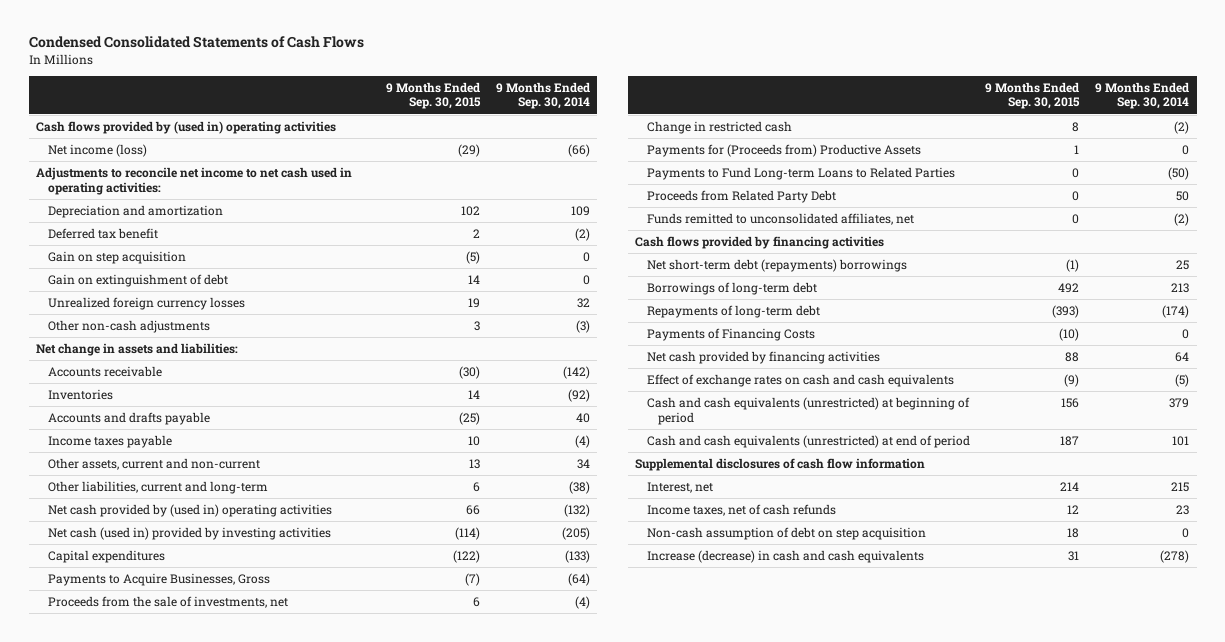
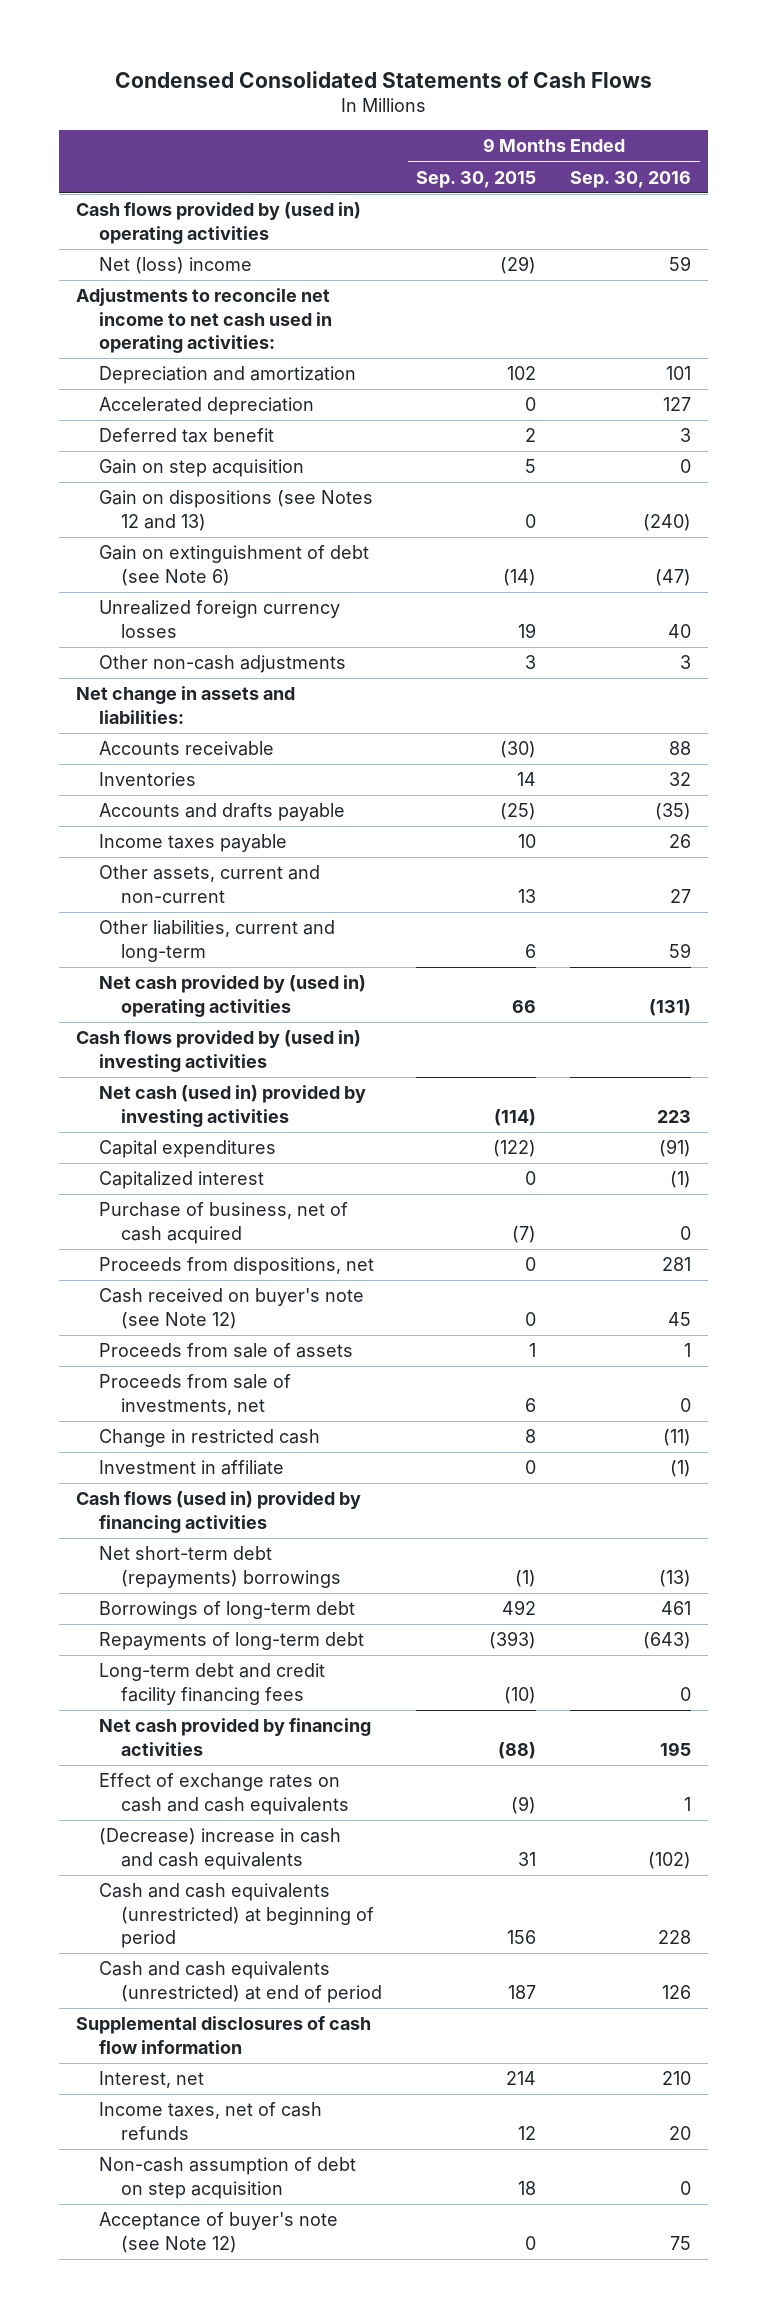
[495,81,590,110] 9 Months Ended Sep. 30, 2014 -> none
none -> [570,170,692,188] Sep. 30, 2016
[47,144,147,158] Net income (loss) -> [98,257,252,275] Net (loss) income
none -> [98,397,314,416] Accelerated depreciation
[466,251,481,265] (5) -> [525,459,537,474] 5
none -> [98,490,373,531] Gain on dispositions (see Notes 12 and 13)
[47,274,228,288] Gain on extinguishment of debt -> [98,545,369,586] Gain on extinguishment of debt (see Note 6)
[468,275,481,285] 14 -> [503,568,537,586] (14)
none -> [76,1030,362,1072] Cash flows provided by (used in) investing activities
[47,573,270,587] Payments to Acquire Businesses, Gross -> none
none -> [98,1171,264,1190] Capitalized interest
none -> [98,1202,348,1244] Purchase of business, net of cash acquired
none -> [98,1257,374,1276] Proceeds from dispositions, net
none -> [98,1288,364,1329] Cash received on buyer's note (see Note 12)
none -> [98,1343,353,1359] Proceeds from sale of assets
[47,596,288,609] Proceeds from the sale of investments, net -> [98,1374,291,1415] Proceeds from sale of investments, net
[646,144,921,158] Payments for (Proceeds from) Productive Assets -> none
[646,167,955,181] Payments to Fund Long-term Loans to Related Parties -> none
[646,190,836,204] Proceeds from Related Party Debt -> none
[646,213,914,226] Funds remitted to unconsolidated affiliates, net -> none
none -> [98,1460,284,1476] Investment in affiliate
[635,236,885,250] Cash flows provided by financing activities -> [76,1491,362,1533] Cash flows (used in) provided by financing activities
[646,328,815,342] Payments of Financing Costs -> [98,1663,325,1705] Long-term debt and credit facility financing fees
[1065,352,1080,363] 88 -> [498,1741,537,1759] (88)
none -> [98,1828,341,1870] (Decrease) increase in cash and cash equivalents
[646,550,924,564] Increase (decrease) in cash and cash equivalents -> none
none -> [98,2212,338,2253] Acceptance of buyer's note (see Note 12)

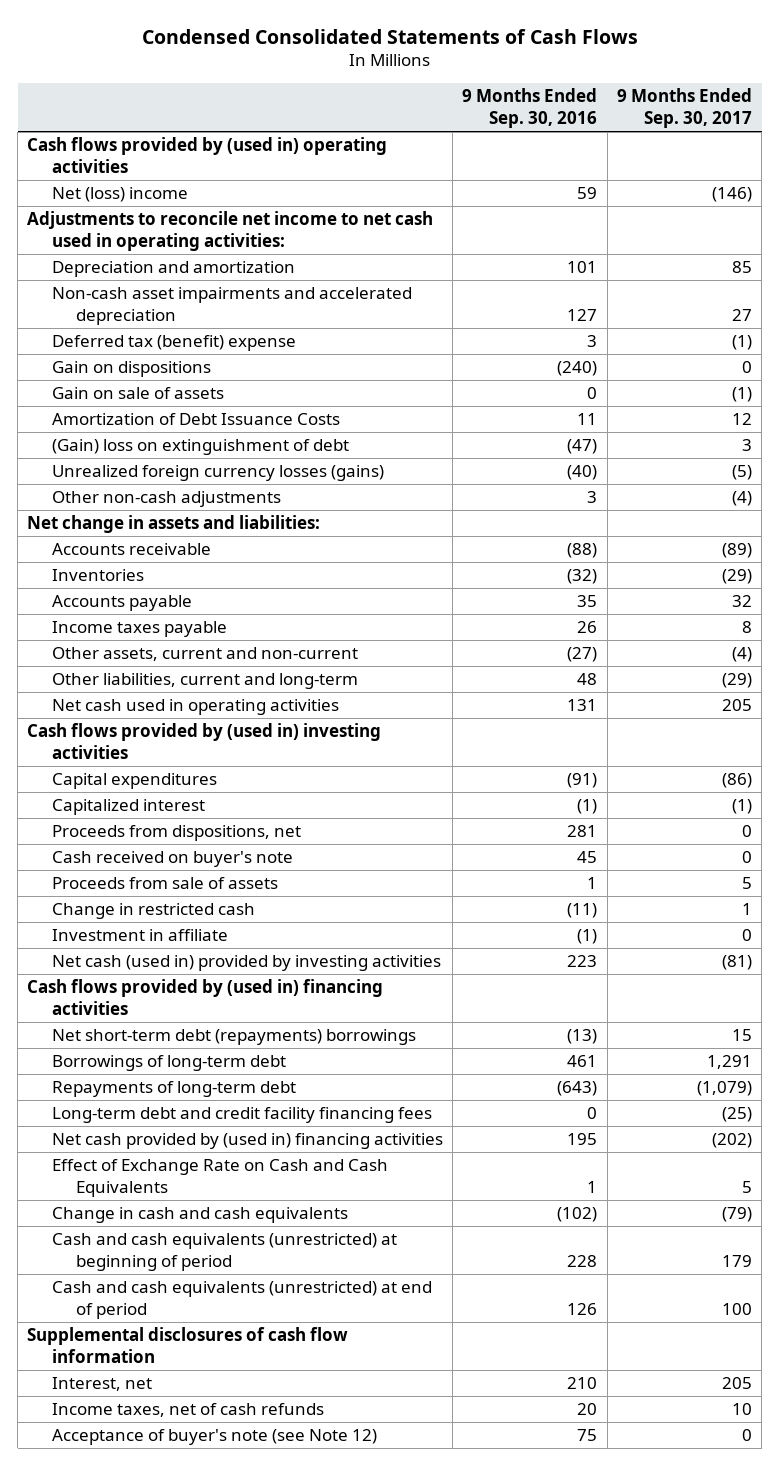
[416,170,537,188] Sep. 30, 2015 -> none
none -> [617,88,753,128] 9 Months Ended Sep. 30, 2017
[98,459,304,478] Gain on step acquisition -> none
[98,397,314,416] Accelerated depreciation -> [51,287,412,325] Non-cash asset impairments and accelerated depreciation
[98,428,274,444] Deferred tax benefit -> [51,335,296,352] Deferred tax (benefit) expense
[98,490,373,531] Gain on dispositions (see Notes 12 and 13) -> [51,361,211,378] Gain on dispositions
none -> [51,387,224,400] Gain on sale of assets
none -> [51,413,340,426] Amortization of Debt Issuance Costs
[98,545,369,586] Gain on extinguishment of debt (see Note 6) -> [51,439,349,456] (Gain) loss on extinguishment of debt
[98,600,340,638] Unrealized foreign currency losses -> [51,465,384,482] Unrealized foreign currency losses (gains)
[668,623,692,638] 40 -> [567,465,598,481] (40)
[669,741,692,756] 88 -> [567,543,598,559] (88)
[669,772,692,787] 32 -> [567,569,598,585] (32)
[98,803,345,822] Accounts and drafts payable -> [51,595,192,612] Accounts payable
[655,803,692,821] (35) -> [577,595,598,608] 35
[670,888,692,903] 27 -> [567,647,598,663] (27)
[669,942,692,958] 59 -> [577,673,598,686] 48
[98,975,366,1017] Net cash provided by (used in) operating activities -> [51,699,339,716] Net cash used in operating activities
[649,998,692,1016] (131) -> [567,699,598,712] 131
[98,1202,348,1244] Purchase of business, net of cash acquired -> none
[98,1288,364,1329] Cash received on buyer's note (see Note 12) -> [51,851,293,868] Cash received on buyer's note
[98,1374,291,1415] Proceeds from sale of investments, net -> none
[98,1085,366,1127] Net cash (used in) provided by investing activities -> [51,955,441,972] Net cash (used in) provided by investing activities
[76,1491,362,1533] Cash flows (used in) provided by financing activities -> [27,979,384,1015] Cash flows provided by (used in) financing activities
[98,1718,371,1756] Net cash provided by financing activities -> [51,1133,443,1150] Net cash provided by (used in) financing activities
[98,1773,350,1815] Effect of exchange rates on cash and cash equivalents -> [51,1159,388,1197] Effect of Exchange Rate on Cash and Cash Equivalents
[98,1828,341,1870] (Decrease) increase in cash and cash equivalents -> [51,1207,348,1224] Change in cash and cash equivalents
[98,2157,356,2199] Non-cash assumption of debt on step acquisition -> none

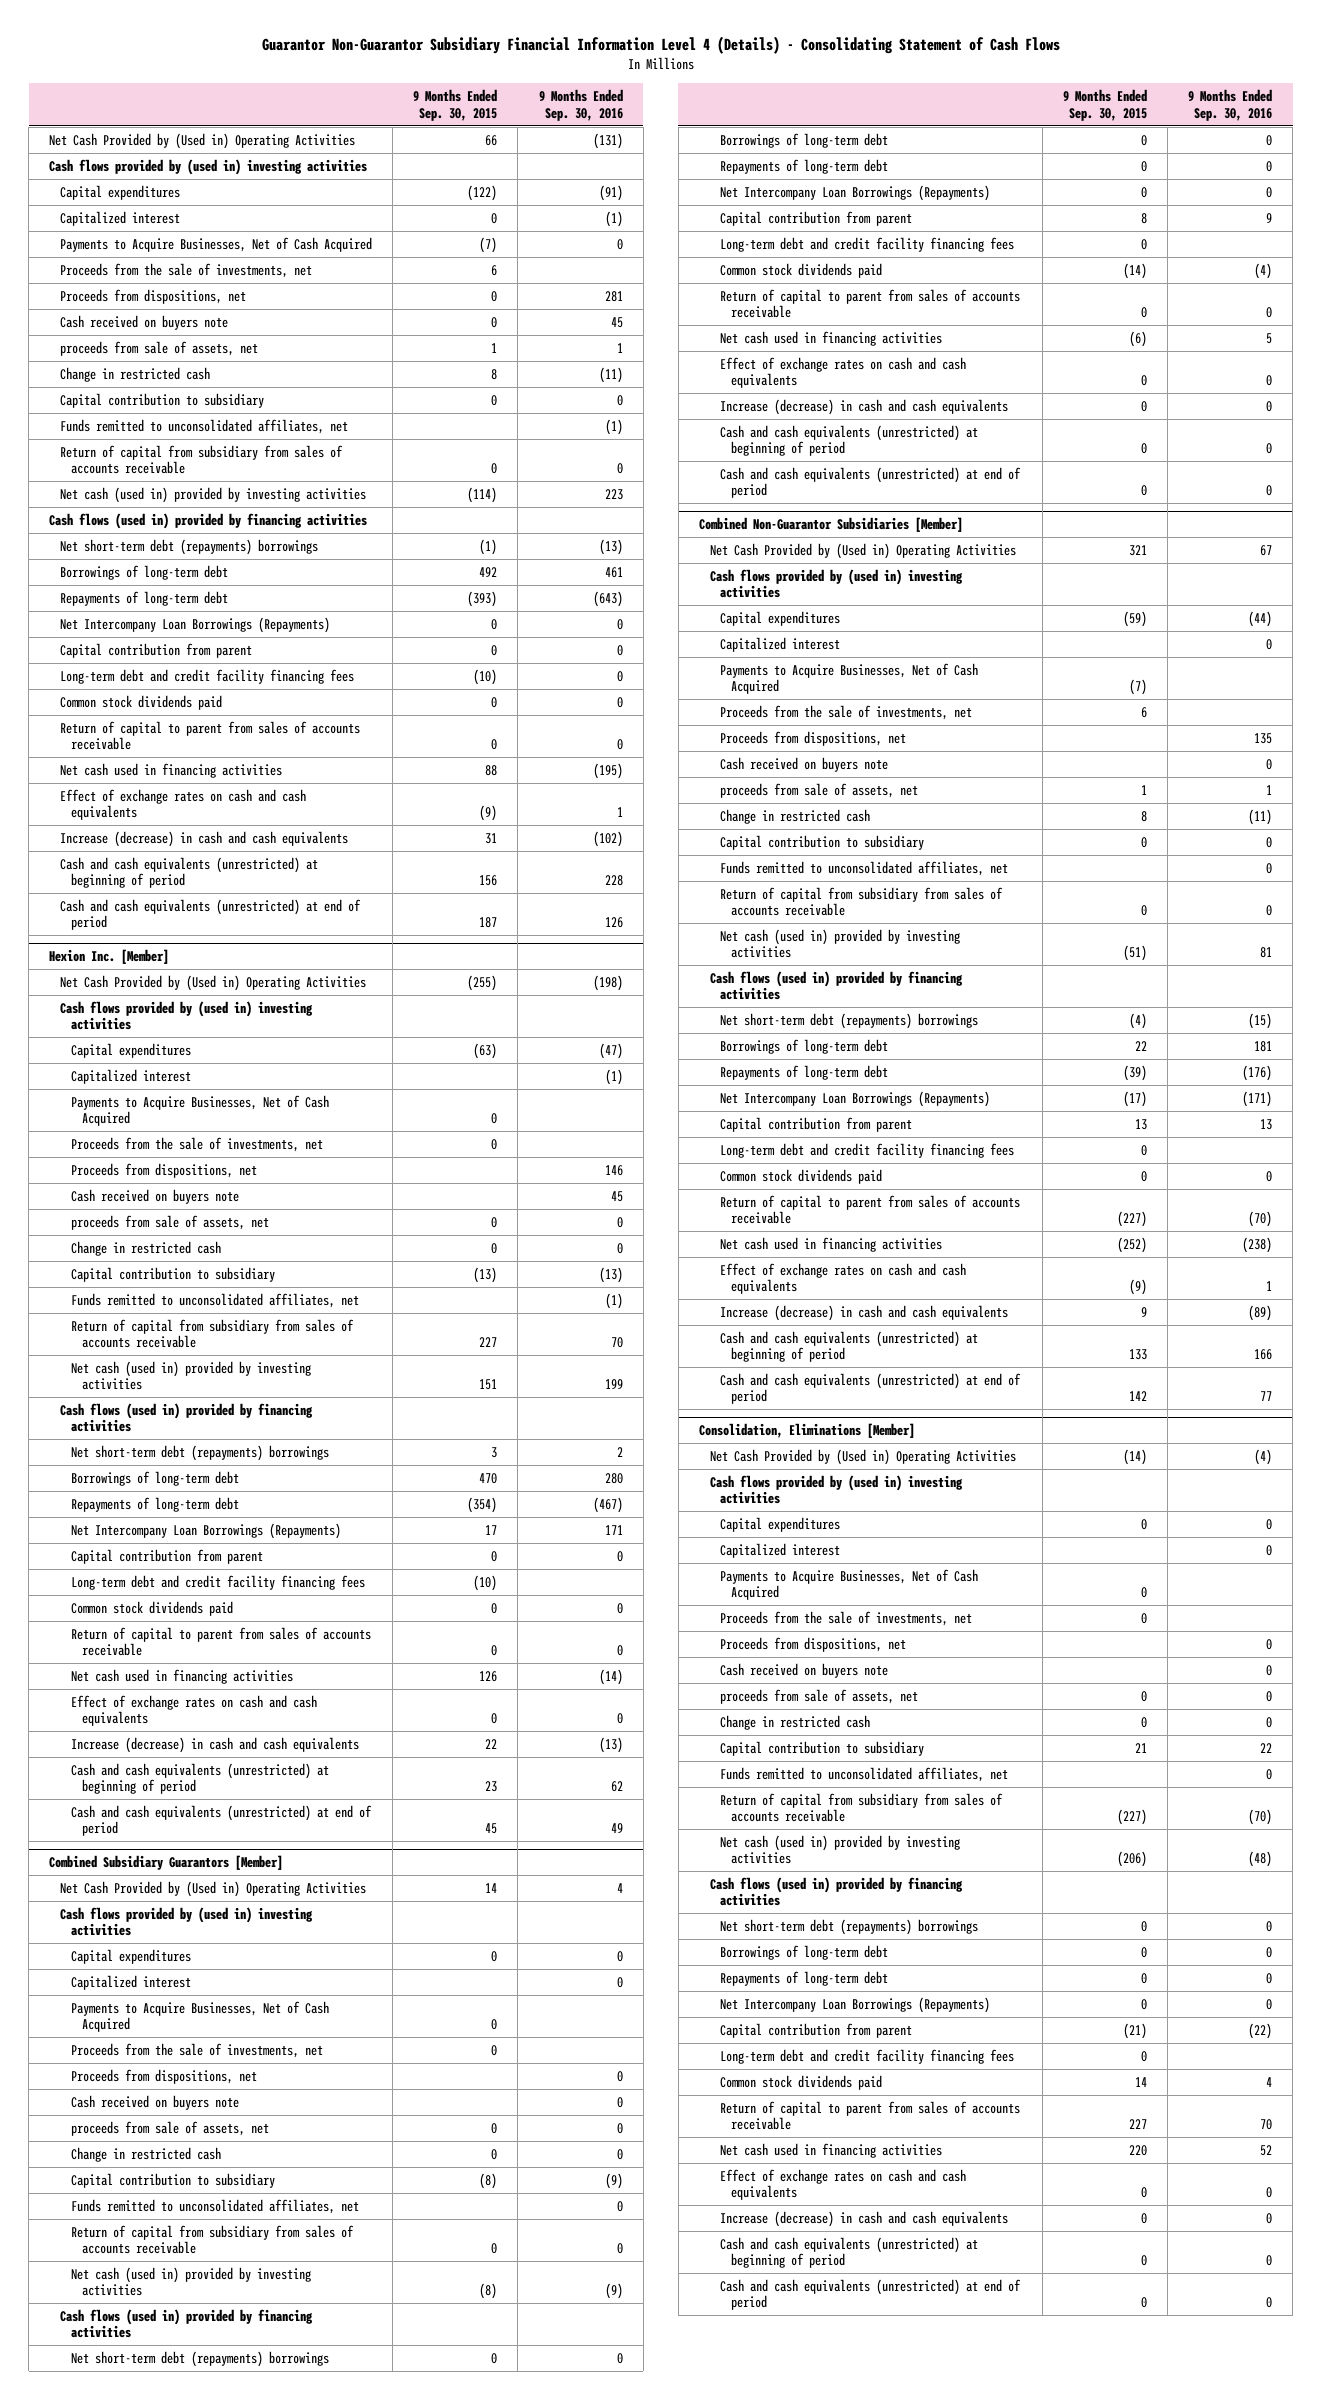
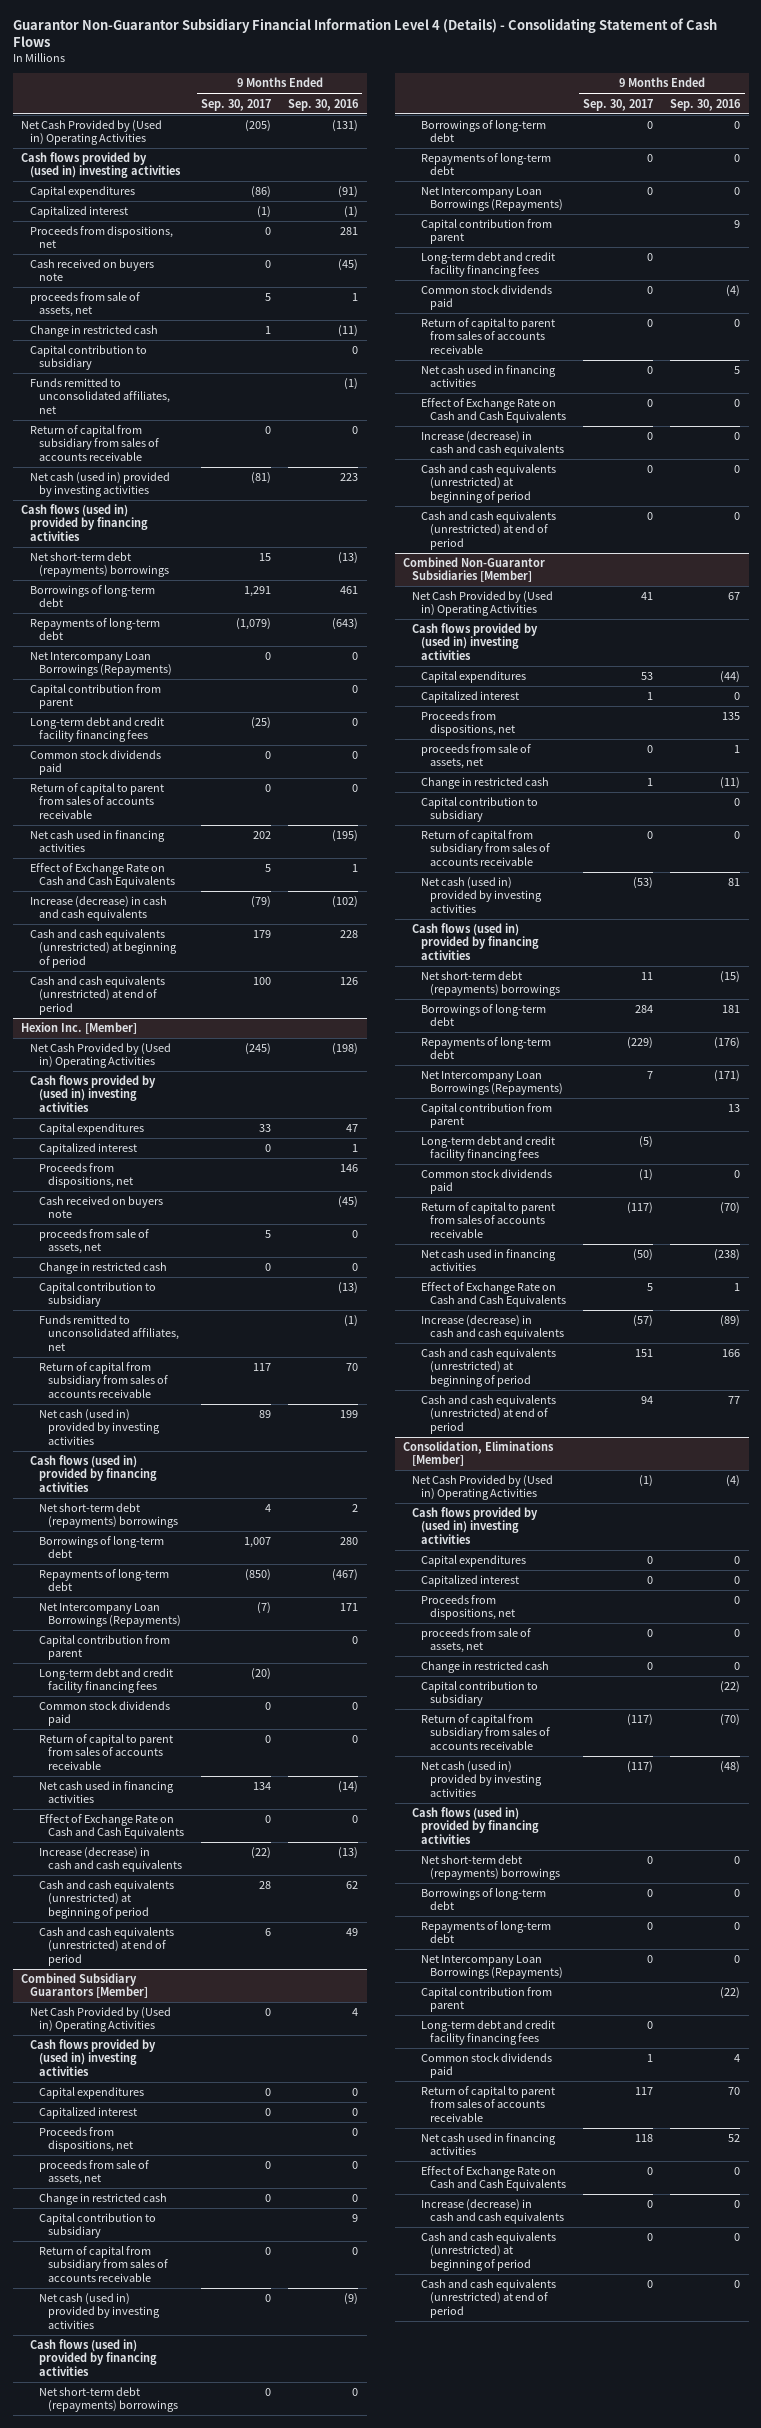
[413,89,498,121] 9 Months Ended Sep. 30, 2015 -> none
none -> [201,98,272,111] Sep. 30, 2017
[60,236,373,252] Payments to Acquire Businesses, Net of Cash Acquired -> none
[60,262,313,278] Proceeds from the sale of investments, net -> none
[610,316,623,328] 45 -> [338,259,359,272] (45)
[60,788,307,821] Effect of exchange rates on cash and cash equivalents -> [30,863,176,889] Effect of Exchange Rate on Cash and Cash Equivalents
[70,1094,329,1127] Payments to Acquire Businesses, Net of Cash Acquired -> none
[70,1136,323,1152] Proceeds from the sale of investments, net -> none
[598,1042,623,1059] (47) -> [346,1124,359,1133] 47
[604,1068,623,1085] (1) -> [352,1144,359,1153] 1
[610,1190,623,1202] 45 -> [338,1196,359,1209] (45)
[70,1694,317,1727] Effect of exchange rates on cash and cash equivalents -> [39,1814,185,1840] Effect of Exchange Rate on Cash and Cash Equivalents
[70,2000,329,2033] Payments to Acquire Businesses, Net of Cash Acquired -> none
[70,2042,323,2058] Proceeds from the sale of investments, net -> none
[70,2094,239,2110] Cash received on buyers note -> none
[70,2198,359,2214] Funds remitted to unconsolidated affiliates, net -> none
[604,2172,623,2189] (9) -> [352,2214,359,2223] 9
[720,356,967,389] Effect of exchange rates on cash and cash equivalents -> [421,398,567,424] Effect of Exchange Rate on Cash and Cash Equivalents
[720,662,979,695] Payments to Acquire Businesses, Net of Cash Acquired -> none
[720,704,973,720] Proceeds from the sale of investments, net -> none
[720,756,889,772] Cash received on buyers note -> none
[720,860,1009,876] Funds remitted to unconsolidated affiliates, net -> none
[720,1262,967,1295] Effect of exchange rates on cash and cash equivalents -> [421,1282,567,1308] Effect of Exchange Rate on Cash and Cash Equivalents
[720,1568,979,1601] Payments to Acquire Businesses, Net of Cash Acquired -> none
[720,1610,973,1626] Proceeds from the sale of investments, net -> none
[720,1662,889,1678] Cash received on buyers note -> none
[720,1766,1009,1782] Funds remitted to unconsolidated affiliates, net -> none
[1260,1742,1273,1753] 22 -> [720,1681,741,1694] (22)
[720,2168,967,2201] Effect of exchange rates on cash and cash equivalents -> [421,2166,567,2192] Effect of Exchange Rate on Cash and Cash Equivalents

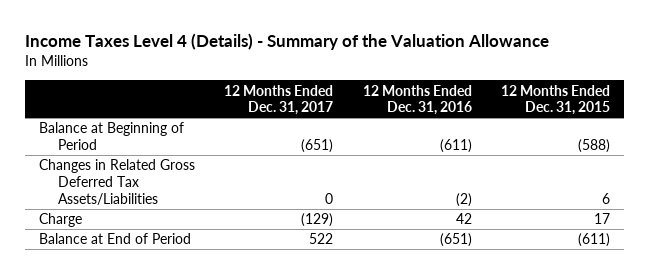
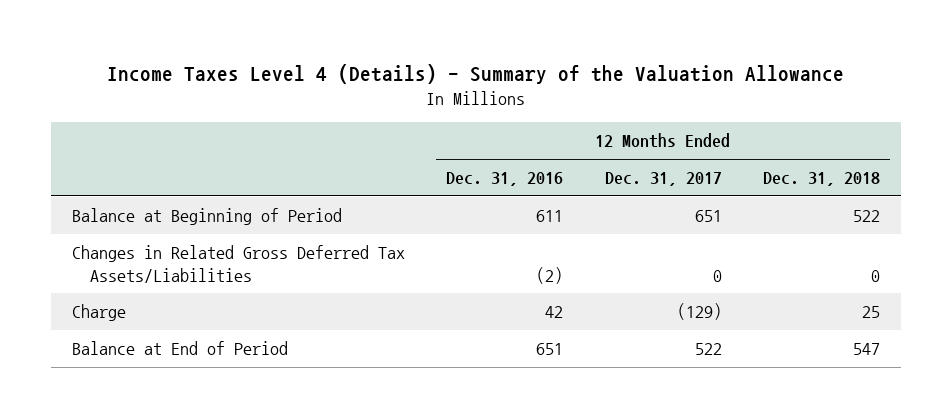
[500,84,610,116] 12 Months Ended Dec. 31, 2015 -> none
none -> [762,172,880,187] Dec. 31, 2018
[301,139,334,154] (651) -> [694,210,722,223] 651
[439,139,472,154] (611) -> [536,210,564,223] 611
[439,233,472,248] (651) -> [536,343,564,356] 651

